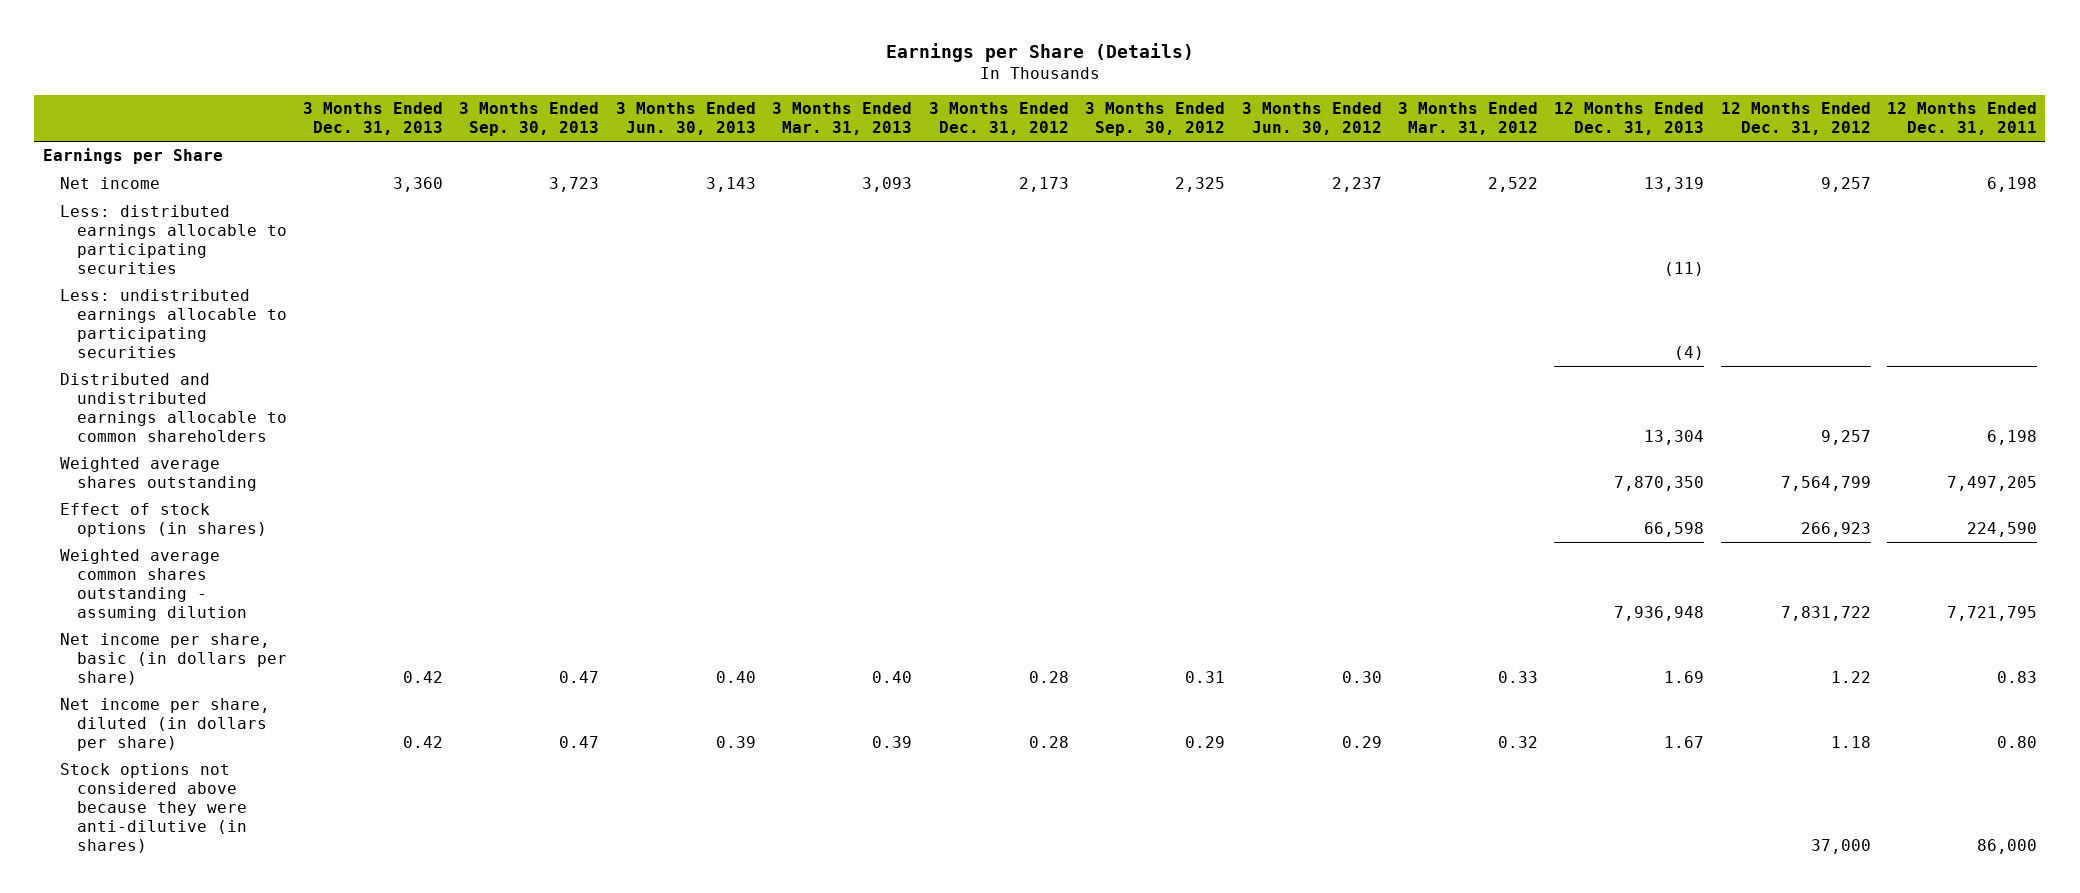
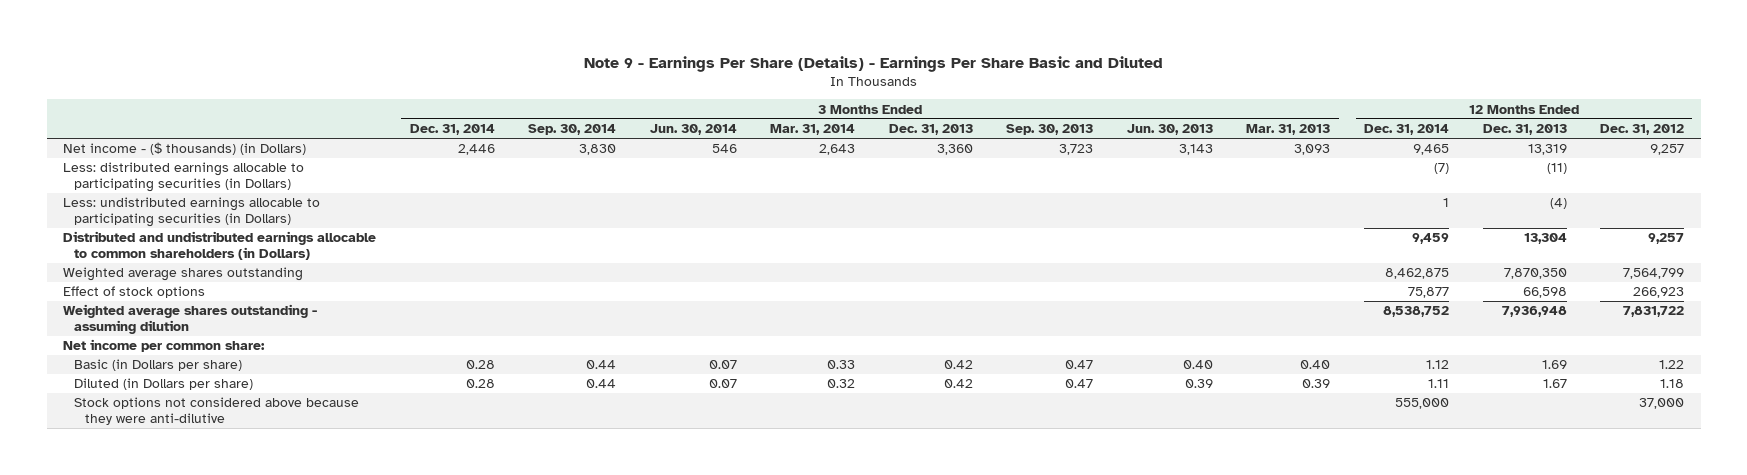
[885,43,1194,63] Earnings per Share (Details) -> [583,55,1163,72] Note 9 - Earnings Per Share (Details) - Earnings Per Share Basic and Diluted
[928,102,1069,136] 3 Months Ended Dec. 31, 2012 -> none
[1085,102,1226,137] 3 Months Ended Sep. 30, 2012 -> none
[1241,102,1382,136] 3 Months Ended Jun. 30, 2012 -> none
[1397,102,1538,136] 3 Months Ended Mar. 31, 2012 -> none
[1887,102,2038,136] 12 Months Ended Dec. 31, 2011 -> none
none -> [409,124,495,136] Dec. 31, 2014
none -> [528,124,617,136] Sep. 30, 2014
none -> [649,124,737,136] Jun. 30, 2014
none -> [770,124,856,136] Mar. 31, 2014
none -> [1363,124,1449,136] Dec. 31, 2014
[42,148,223,165] Earnings per Share -> none
[59,177,160,190] Net income -> [63,142,307,156] Net income - ($ thousands) (in Dollars)
[59,205,287,274] Less: distributed earnings allocable to participating securities -> [63,162,305,193] Less: distributed earnings allocable to participating securities (in Dollars)
[59,289,287,358] Less: undistributed earnings allocable to participating securities -> [63,197,321,228] Less: undistributed earnings allocable to participating securities (in Dollars)
[59,373,287,442] Distributed and undistributed earnings allocable to common shareholders -> [63,231,377,261] Distributed and undistributed earnings allocable to common shareholders (in Dollars)
[59,503,267,538] Effect of stock options (in shares) -> [63,286,206,299] Effect of stock options
[59,549,247,621] Weighted average common shares outstanding - assuming dilution -> [63,304,318,335] Weighted average shares outstanding - assuming dilution
none -> [63,339,266,353] Net income per common share:
[59,633,287,686] Net income per share, basic (in dollars per share) -> [74,359,243,372] Basic (in Dollars per share)
[59,698,270,752] Net income per share, diluted (in dollars per share) -> [74,378,254,391] Diluted (in Dollars per share)
[59,763,247,853] Stock options not considered above because they were anti-dilutive (in shares) -> [74,397,360,426] Stock options not considered above because they were anti-dilutive

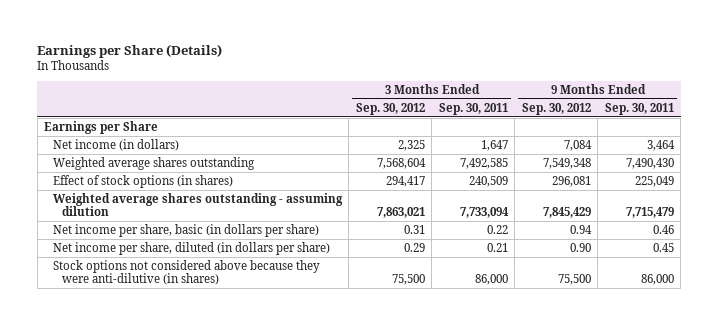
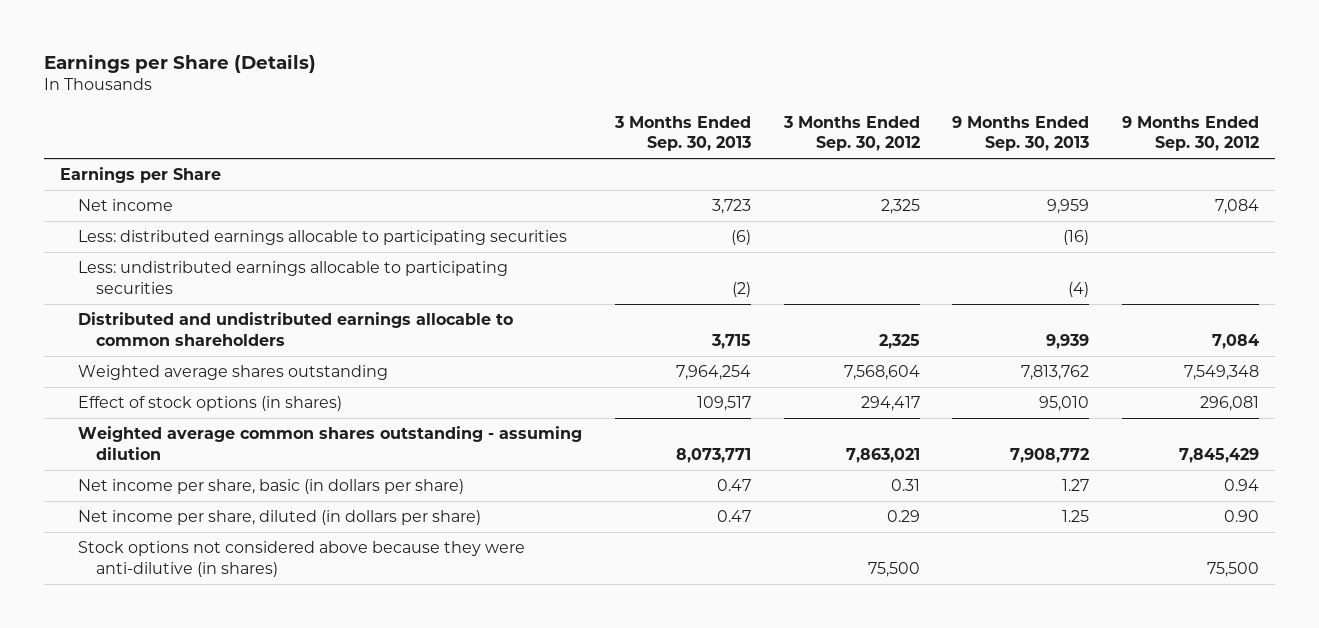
[438,102,508,115] Sep. 30, 2011 -> none
[604,102,674,115] Sep. 30, 2011 -> none
none -> [613,115,751,152] 3 Months Ended Sep. 30, 2013
none -> [952,115,1090,152] 9 Months Ended Sep. 30, 2013
none -> [78,199,174,212] Net income
none -> [78,230,568,246] Less: distributed earnings allocable to participating securities
none -> [78,261,509,294] Less: undistributed earnings allocable to participating securities
[52,139,179,152] Net income (in dollars) -> [78,312,514,346] Distributed and undistributed earnings allocable to common shareholders
[52,193,343,217] Weighted average shares outstanding - assuming dilution -> [78,426,583,460] Weighted average common shares outstanding - assuming dilution

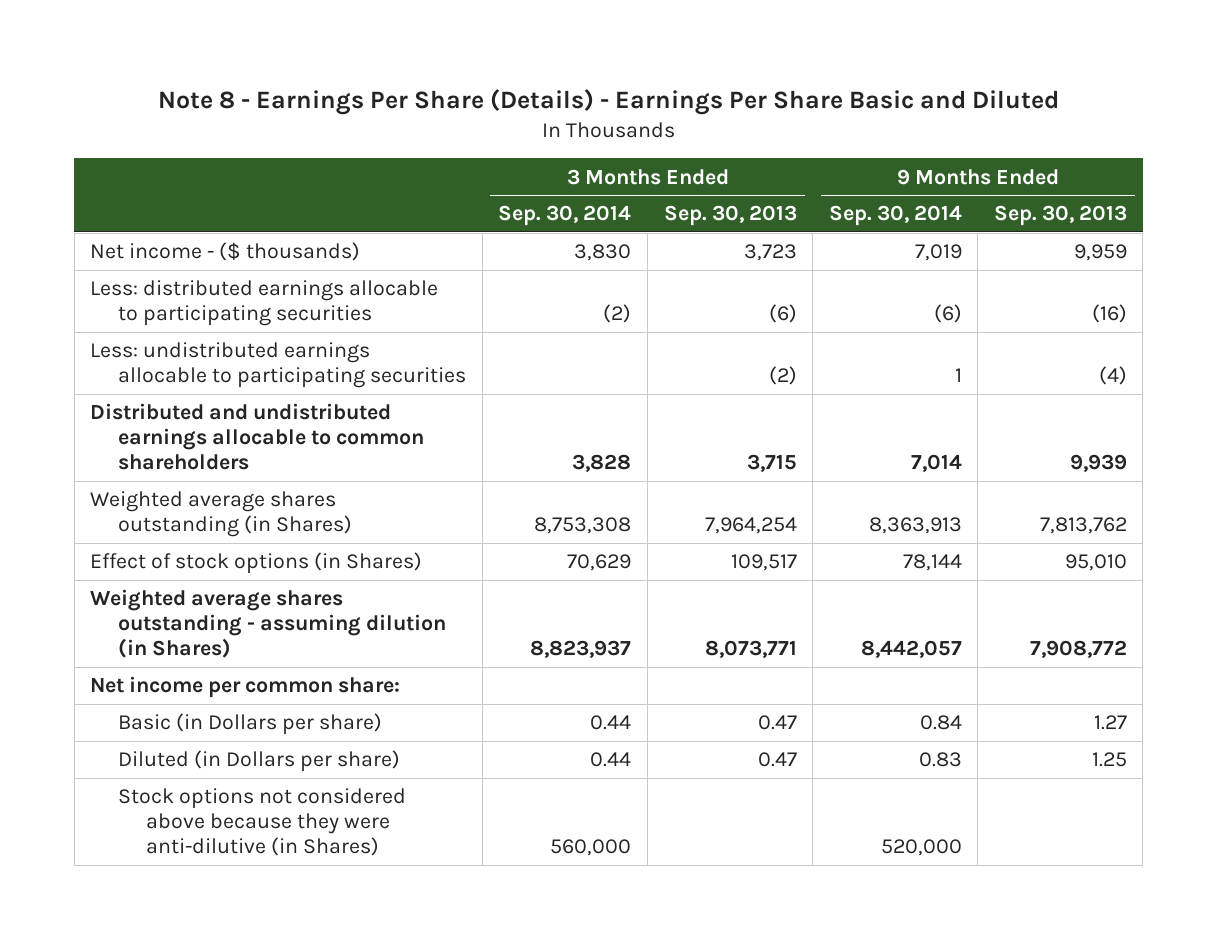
[43,53,316,73] Earnings per Share (Details) -> [157,88,1059,115] Note 8 - Earnings Per Share (Details) - Earnings Per Share Basic and Diluted
[782,115,920,152] 3 Months Ended Sep. 30, 2012 -> none
[1121,115,1259,152] 9 Months Ended Sep. 30, 2012 -> none
none -> [498,205,632,227] Sep. 30, 2014
none -> [828,205,962,227] Sep. 30, 2014
[60,167,222,184] Earnings per Share -> none
[78,199,174,212] Net income -> [90,242,361,262] Net income - ($ thousands)
[78,365,389,381] Weighted average shares outstanding -> [90,491,353,538] Weighted average shares outstanding (in Shares)
[78,396,343,412] Effect of stock options (in shares) -> [90,552,423,575] Effect of stock options (in Shares)
[78,426,583,460] Weighted average common shares outstanding - assuming dilution -> [90,589,447,659] Weighted average shares outstanding - assuming dilution (in Shares)
none -> [90,676,401,699] Net income per common share:
[78,479,465,495] Net income per share, basic (in dollars per share) -> [118,713,383,736] Basic (in Dollars per share)
[78,510,482,526] Net income per share, diluted (in dollars per share) -> [118,750,401,773] Diluted (in Dollars per share)
[78,541,526,577] Stock options not considered above because they were anti-dilutive (in shares) -> [118,788,407,857] Stock options not considered above because they were anti-dilutive (in Shares)

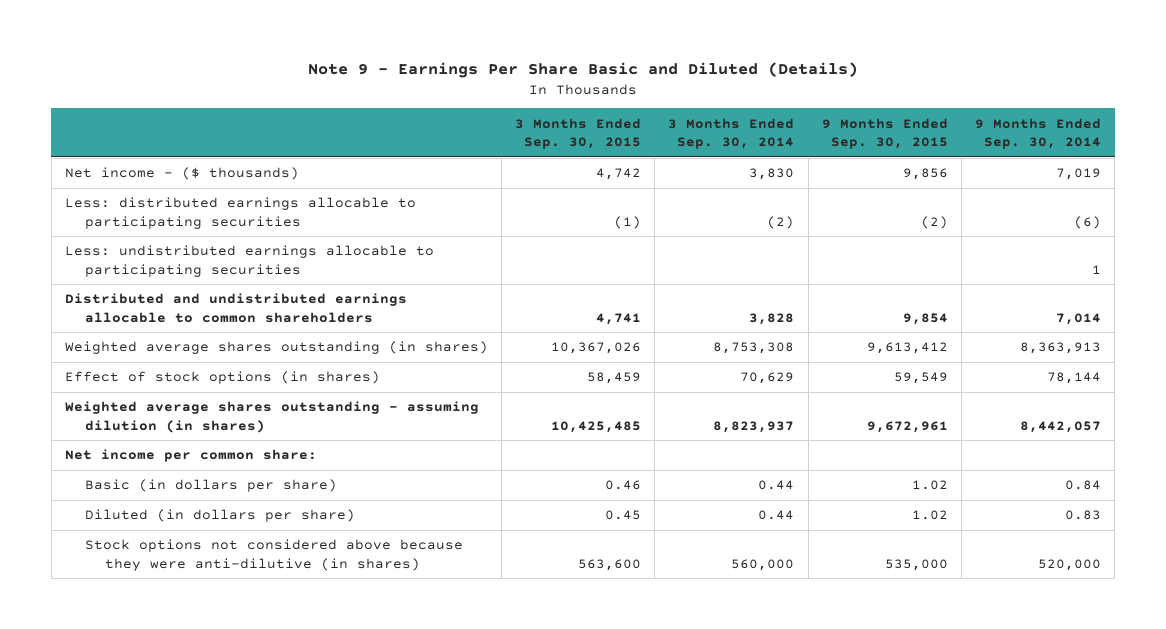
[157,88,1059,115] Note 8 - Earnings Per Share (Details) - Earnings Per Share Basic and Diluted -> [307,61,858,78] Note 9 - Earnings Per Share Basic and Diluted (Details)
[663,205,797,227] Sep. 30, 2013 -> none
[993,205,1127,227] Sep. 30, 2013 -> none
none -> [515,117,642,150] 3 Months Ended Sep. 30, 2015
none -> [821,117,948,150] 9 Months Ended Sep. 30, 2015
[90,491,353,538] Weighted average shares outstanding (in Shares) -> [64,341,488,355] Weighted average shares outstanding (in shares)
[90,552,423,575] Effect of stock options (in Shares) -> [64,371,380,385] Effect of stock options (in shares)
[90,589,447,659] Weighted average shares outstanding - assuming dilution (in Shares) -> [64,401,479,433] Weighted average shares outstanding - assuming dilution (in shares)
[118,713,383,736] Basic (in Dollars per share) -> [84,479,337,493] Basic (in dollars per share)
[118,750,401,773] Diluted (in Dollars per share) -> [84,509,355,523] Diluted (in dollars per share)
[118,788,407,857] Stock options not considered above because they were anti-dilutive (in Shares) -> [84,539,463,571] Stock options not considered above because they were anti-dilutive (in shares)

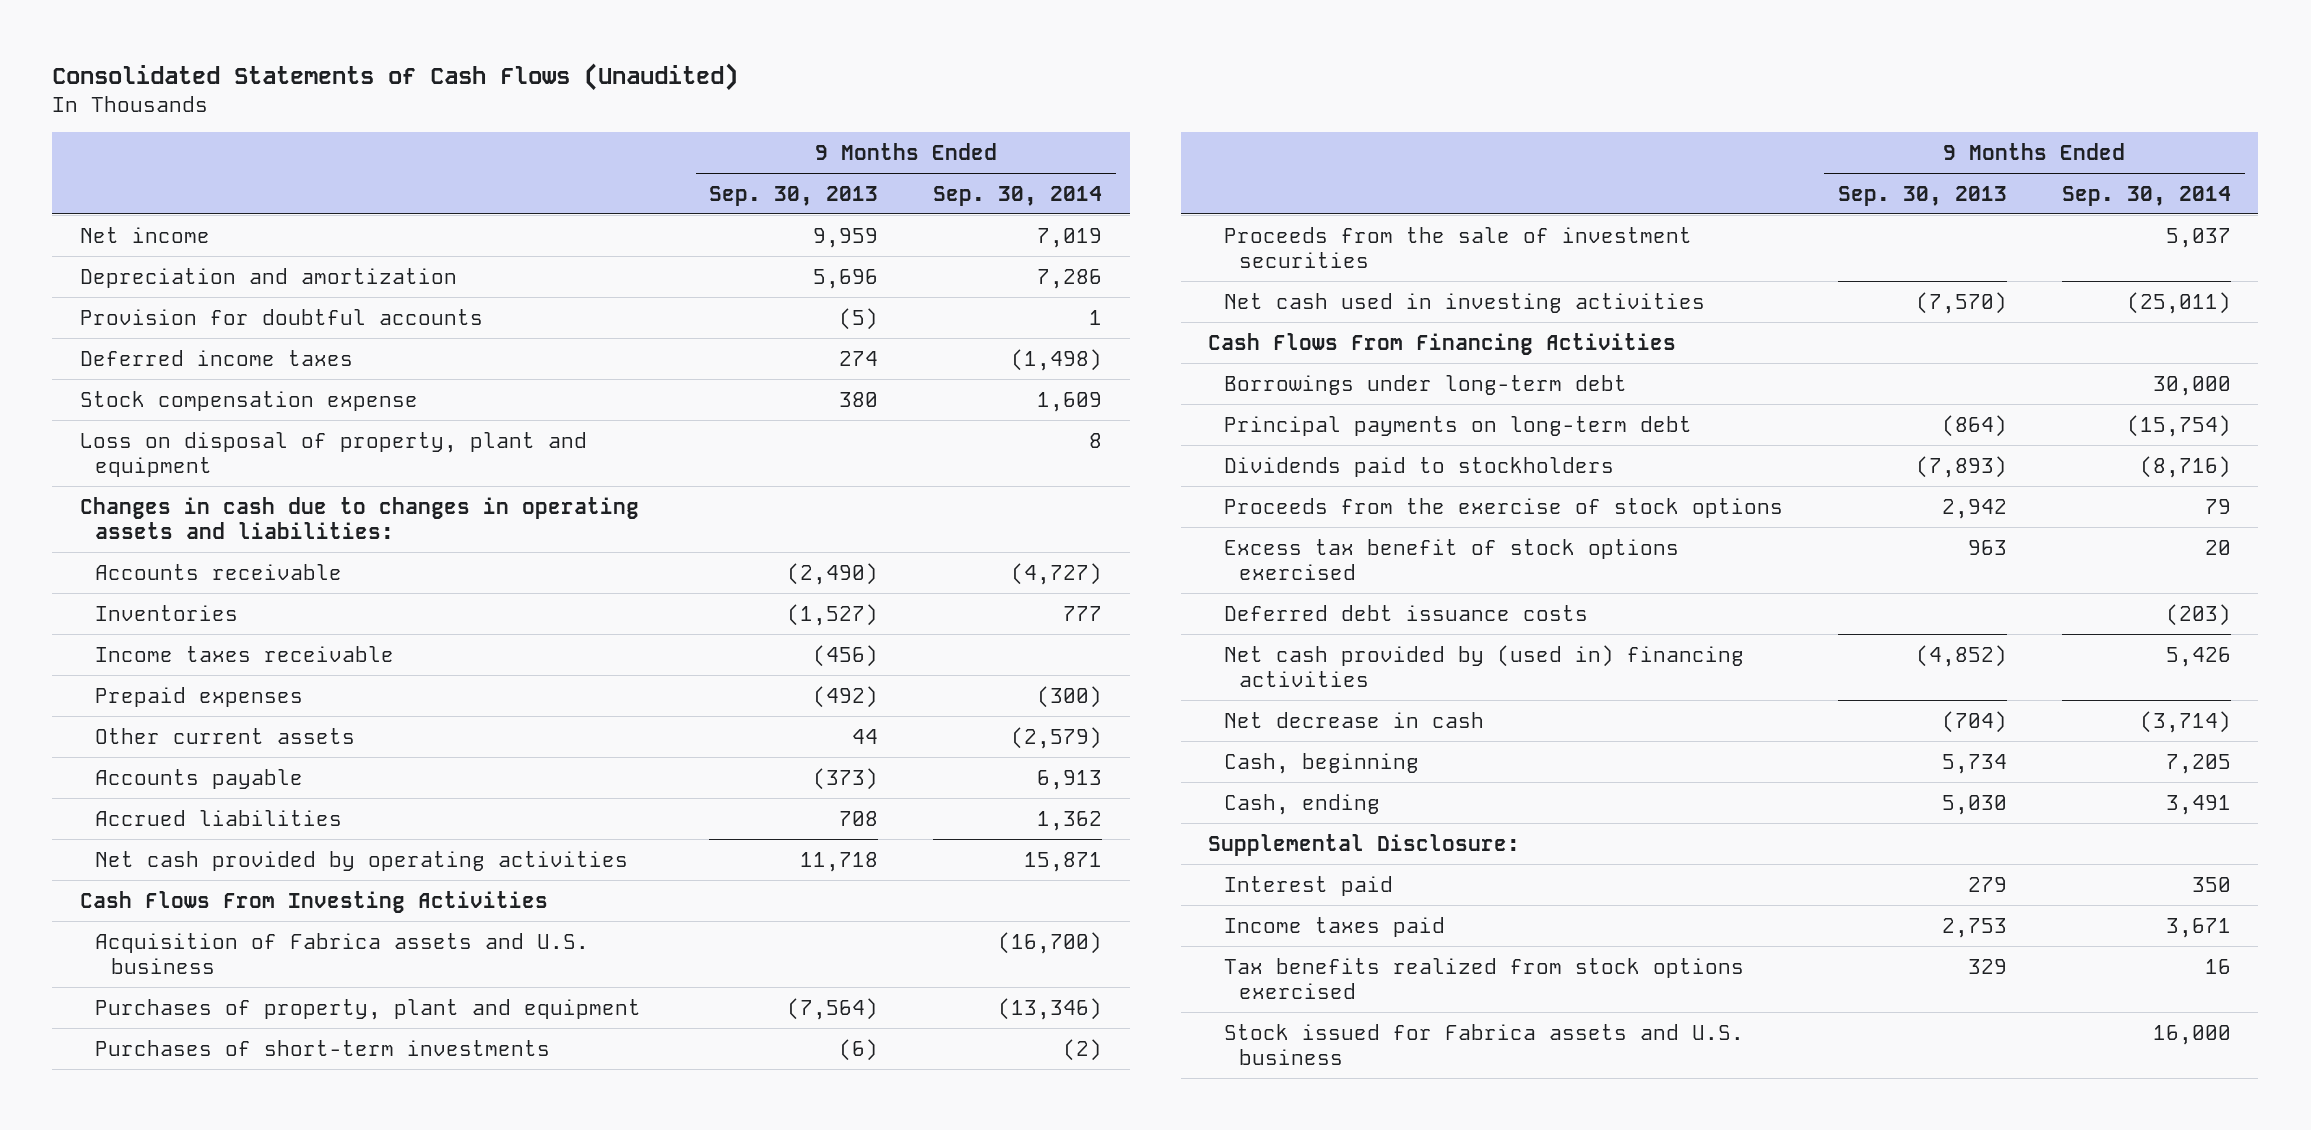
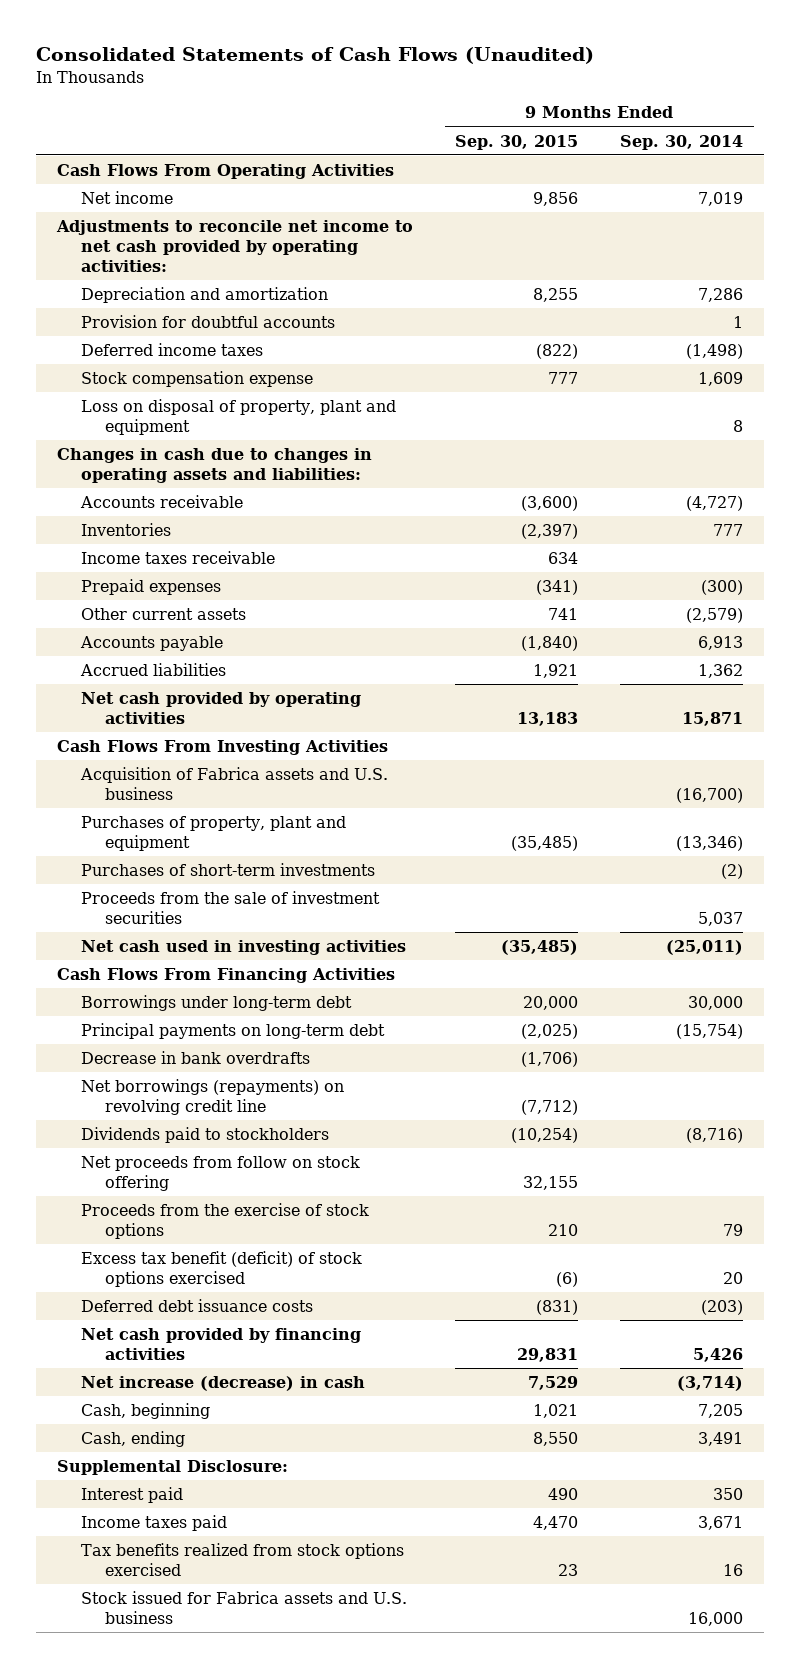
[709,185,879,206] Sep. 30, 2013 -> none
none -> [455,134,579,150] Sep. 30, 2015
none -> [57,163,395,179] Cash Flows From Operating Activities
none -> [56,219,414,273] Adjustments to reconcile net income to net cash provided by operating activities:
none -> [81,1050,311,1064] Decrease in bank overdrafts
none -> [81,1078,345,1116] Net borrowings (repayments) on revolving credit line
none -> [81,1155,361,1192] Net proceeds from follow on stock offering
[1223,538,1679,580] Excess tax benefit of stock options exercised -> [81,1250,363,1288] Excess tax benefit (deficit) of stock options exercised
[1223,644,1744,687] Net cash provided by (used in) financing activities -> [81,1327,362,1361] Net cash provided by financing activities
[1223,711,1484,728] Net decrease in cash -> [81,1375,366,1391] Net increase (decrease) in cash

